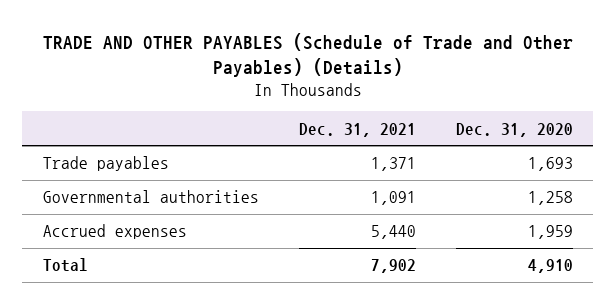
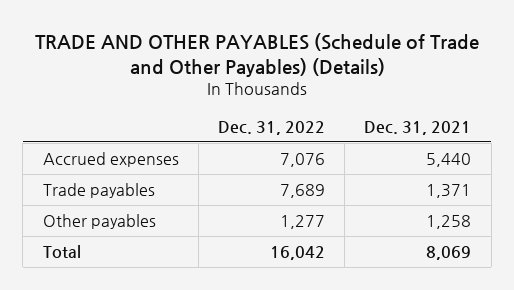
[456,122,574,137] Dec. 31, 2020 -> none
none -> [218,120,326,135] Dec. 31, 2022
[42,190,259,204] Governmental authorities -> none
[42,156,169,172] Trade payables -> [42,183,155,199] Trade payables
none -> [42,214,156,230] Other payables
[370,259,416,274] 7,902 -> [426,246,472,261] 8,069

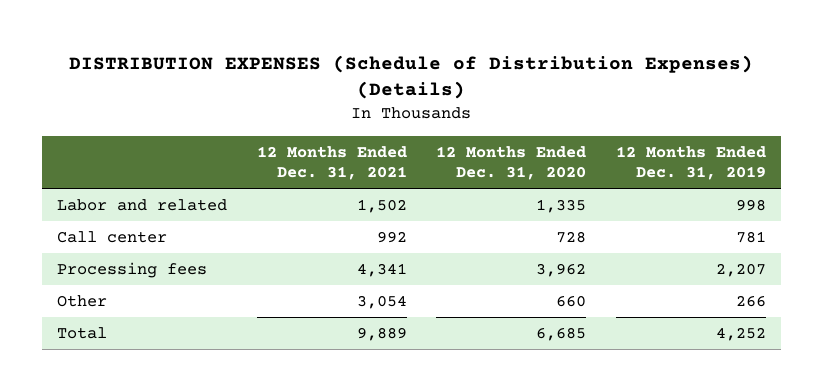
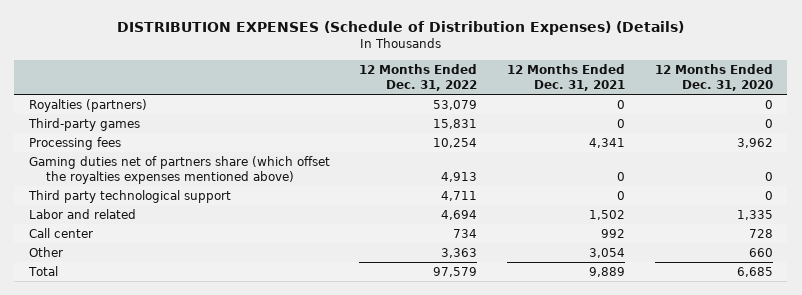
[616,145,767,181] 12 Months Ended Dec. 31, 2019 -> none
none -> [359,63,478,91] 12 Months Ended Dec. 31, 2022
none -> [28,98,147,112] Royalties (partners)
none -> [27,117,140,131] Third-party games
[56,262,207,279] Processing fees -> [28,136,121,150] Processing fees
none -> [28,155,330,184] Gaming duties net of partners share (which offset the royalties expenses mentioned above)
none -> [27,189,231,203] Third party technological support

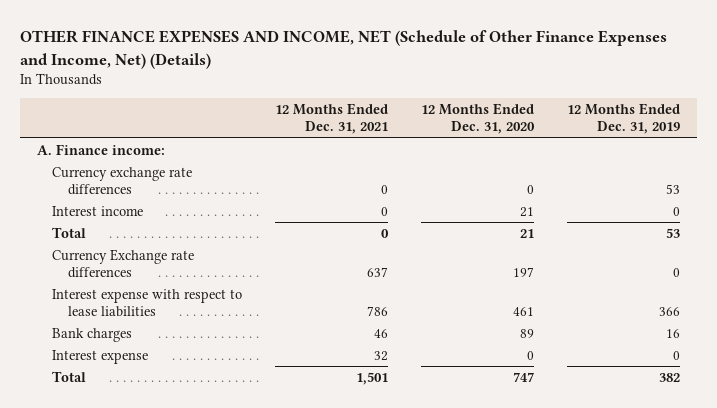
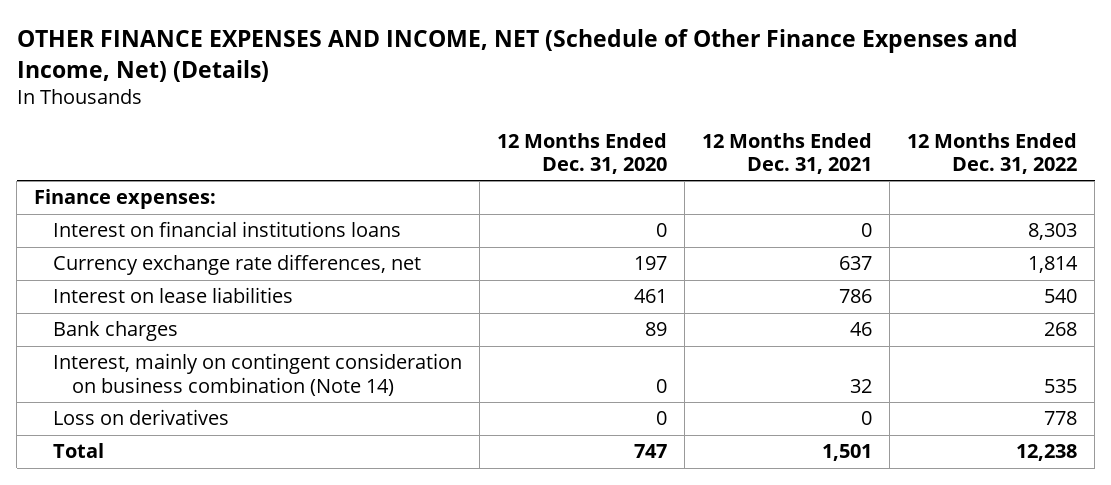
[567,103,681,135] 12 Months Ended Dec. 31, 2019 -> none
none -> [907,132,1078,174] 12 Months Ended Dec. 31, 2022
[36,143,165,155] A. Finance income: -> none
[52,166,193,196] Currency exchange rate differences -> none
[52,205,144,216] Interest income -> none
[52,226,87,238] Total -> none
none -> [34,189,217,210] Finance expenses:
none -> [53,221,402,238] Interest on financial institutions loans
[52,248,195,279] Currency Exchange rate differences -> [53,254,422,276] Currency exchange rate differences, net
[52,288,243,318] Interest expense with respect to lease liabilities -> [53,287,294,304] Interest on lease liabilities
[52,349,149,364] Interest expense -> [53,353,463,396] Interest, mainly on contingent consideration on business combination (Note 14)
none -> [53,409,230,426] Loss on derivatives

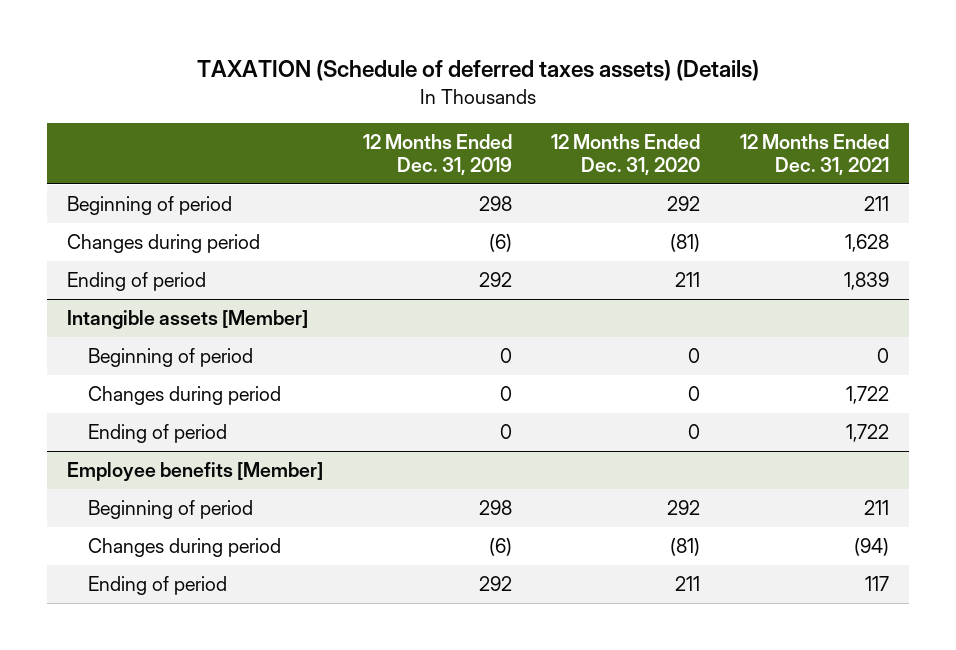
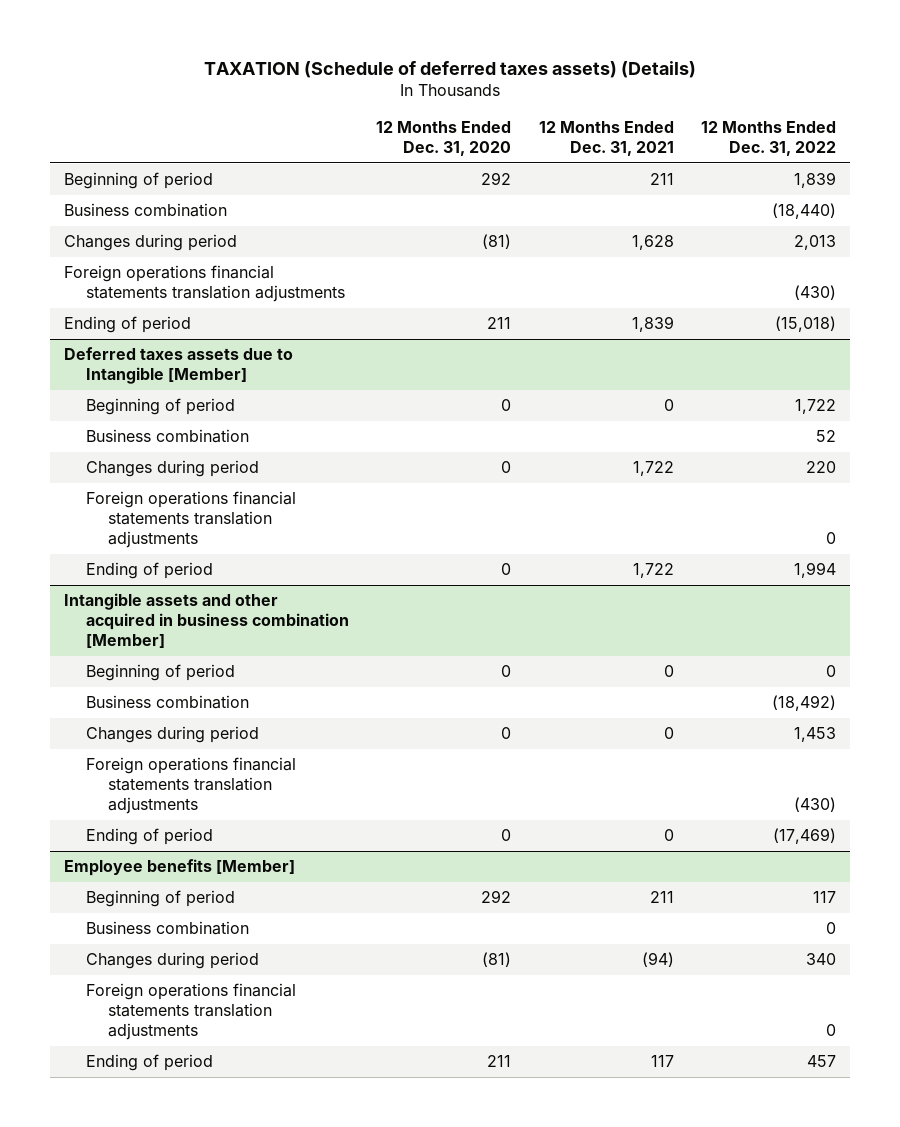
[362,133,512,176] 12 Months Ended Dec. 31, 2019 -> none
none -> [701,120,837,156] 12 Months Ended Dec. 31, 2022
none -> [63,203,227,218] Business combination
none -> [63,265,345,303] Foreign operations financial statements translation adjustments
[67,310,309,330] Intangible assets [Member] -> [63,347,293,385] Deferred taxes assets due to Intangible [Member]
none -> [85,429,249,444] Business combination
none -> [85,491,296,549] Foreign operations financial statements translation adjustments
none -> [63,593,349,649] Intangible assets and other acquired in business combination [Member]
none -> [85,664,235,682] Beginning of period
none -> [85,695,249,710] Business combination
none -> [85,726,259,744] Changes during period
none -> [85,757,296,815] Foreign operations financial statements translation adjustments
none -> [85,828,213,846] Ending of period
none -> [85,921,249,936] Business combination
none -> [85,983,296,1041] Foreign operations financial statements translation adjustments

